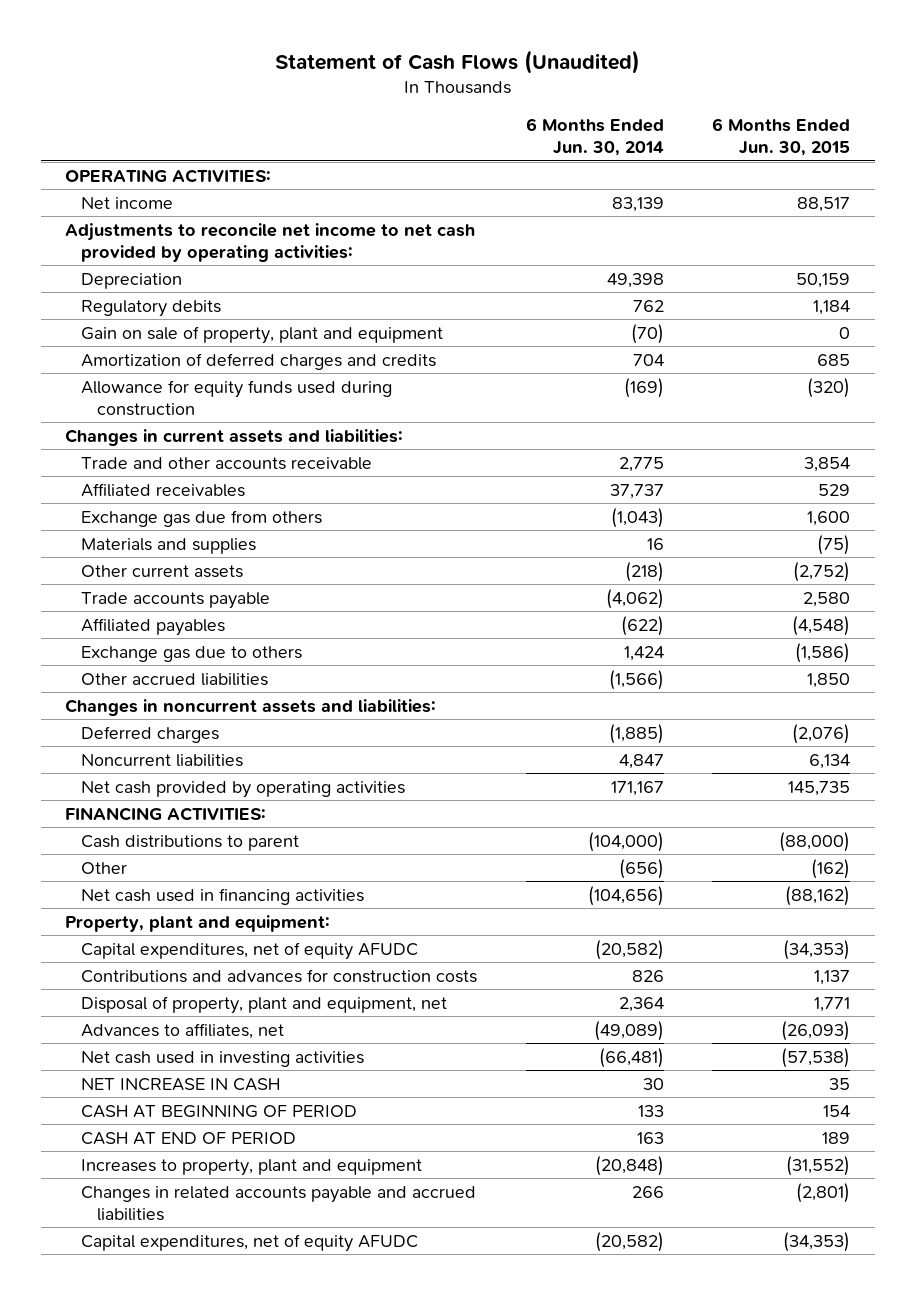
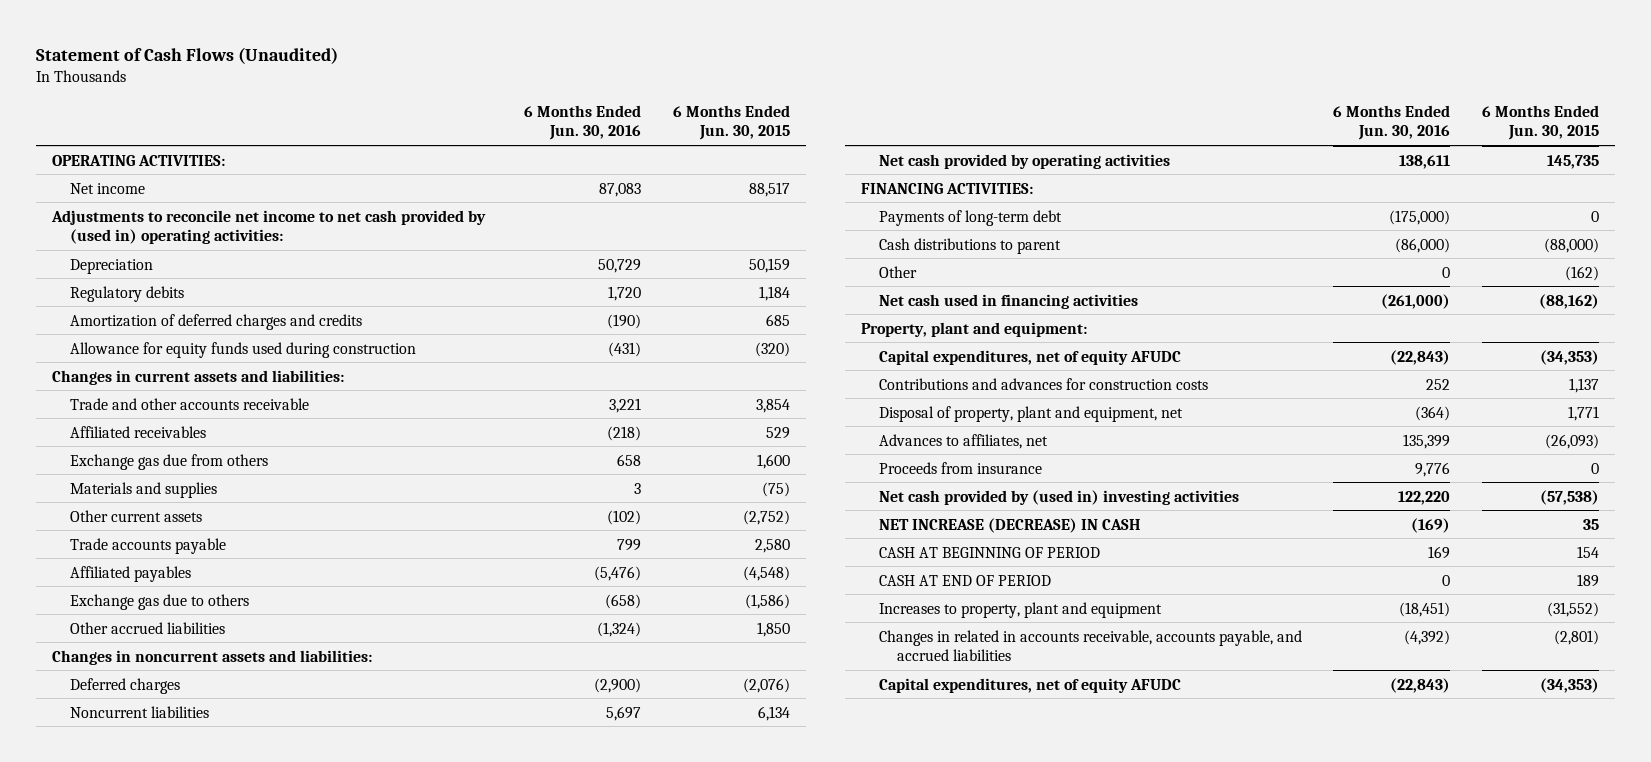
[525,118,664,157] 6 Months Ended Jun. 30, 2014 -> none
none -> [524,105,642,141] 6 Months Ended Jun. 30, 2016
[65,222,476,262] Adjustments to reconcile net income to net cash provided by operating activities: -> [50,209,486,244] Adjustments to reconcile net income to net cash provided by (used in) operating activities:
[80,325,443,344] Gain on sale of property, plant and equipment -> none
none -> [878,209,1062,226] Payments of long-term debt
none -> [878,461,1042,474] Proceeds from insurance
[80,1050,364,1067] Net cash used in investing activities -> [878,489,1239,505] Net cash provided by (used in) investing activities
[80,1077,280,1091] NET INCREASE IN CASH -> [878,517,1141,533] NET INCREASE (DECREASE) IN CASH
[80,1185,476,1221] Changes in related accounts payable and accrued liabilities -> [878,629,1302,661] Changes in related in accounts receivable, accounts payable, and accrued liabilities

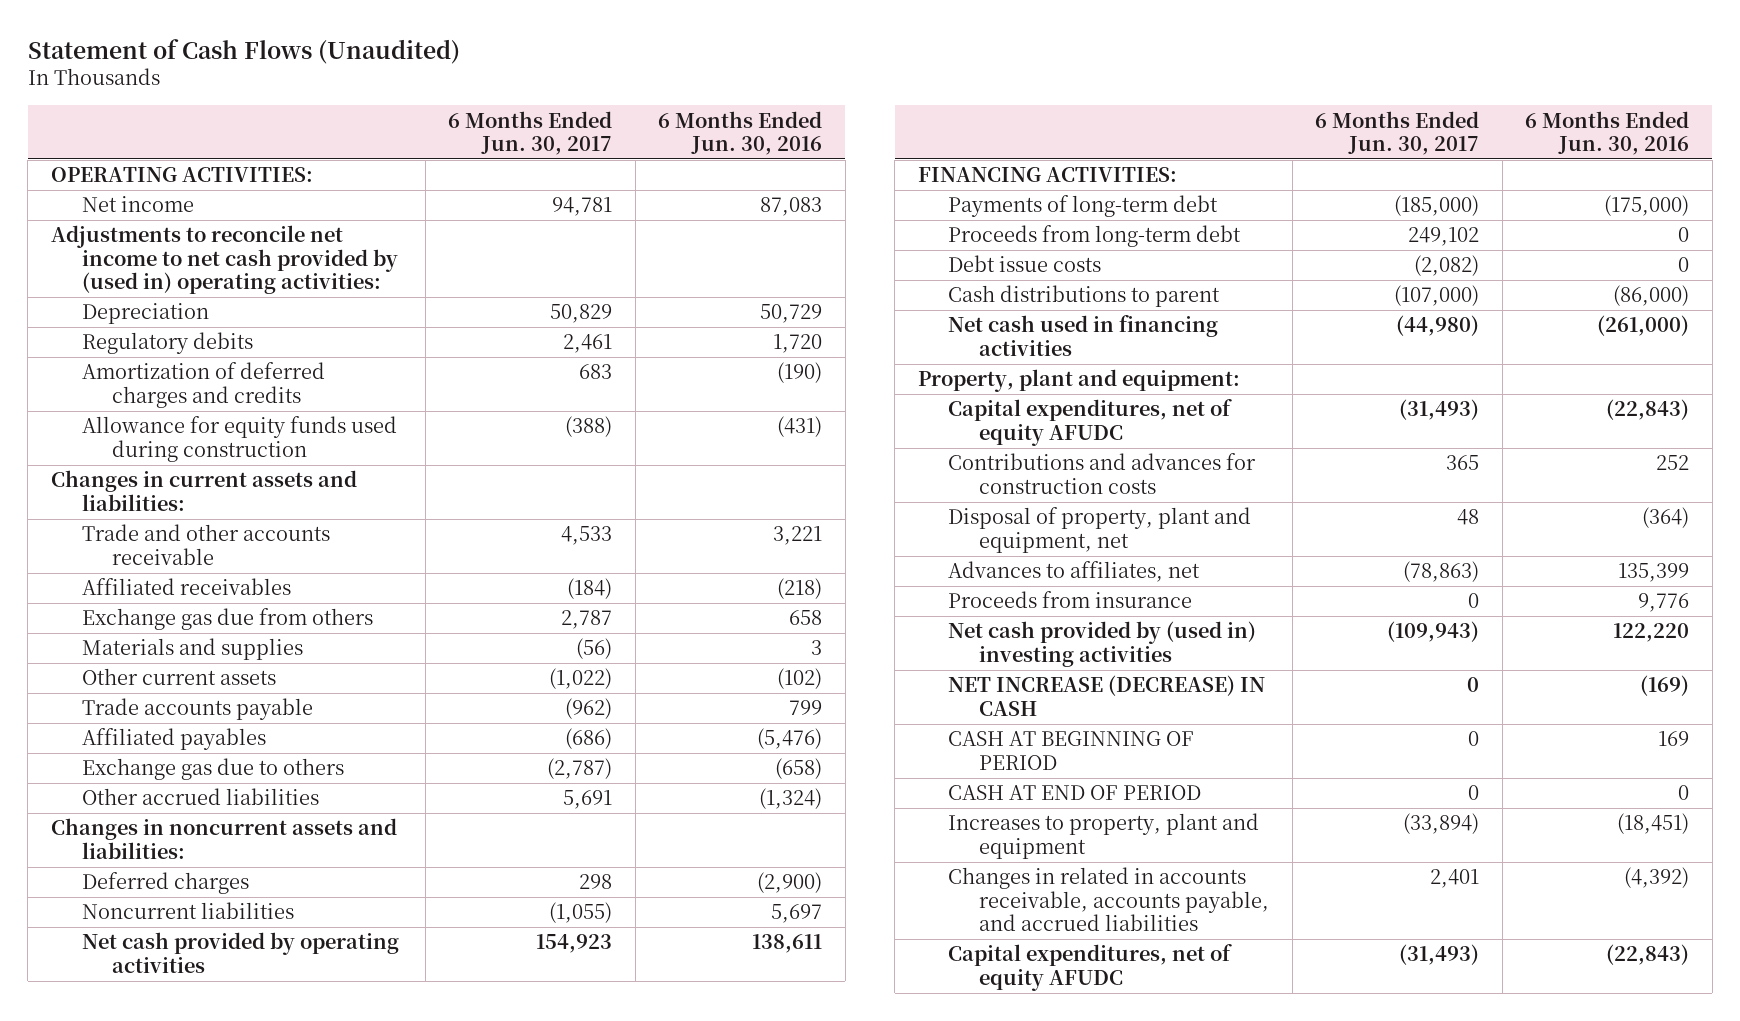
[673,105,791,141] 6 Months Ended Jun. 30, 2015 -> none
none -> [448,110,613,155] 6 Months Ended Jun. 30, 2017
none -> [948,225,1242,248] Proceeds from long-term debt
none -> [948,255,1102,273] Debt issue costs
[878,265,917,278] Other -> none

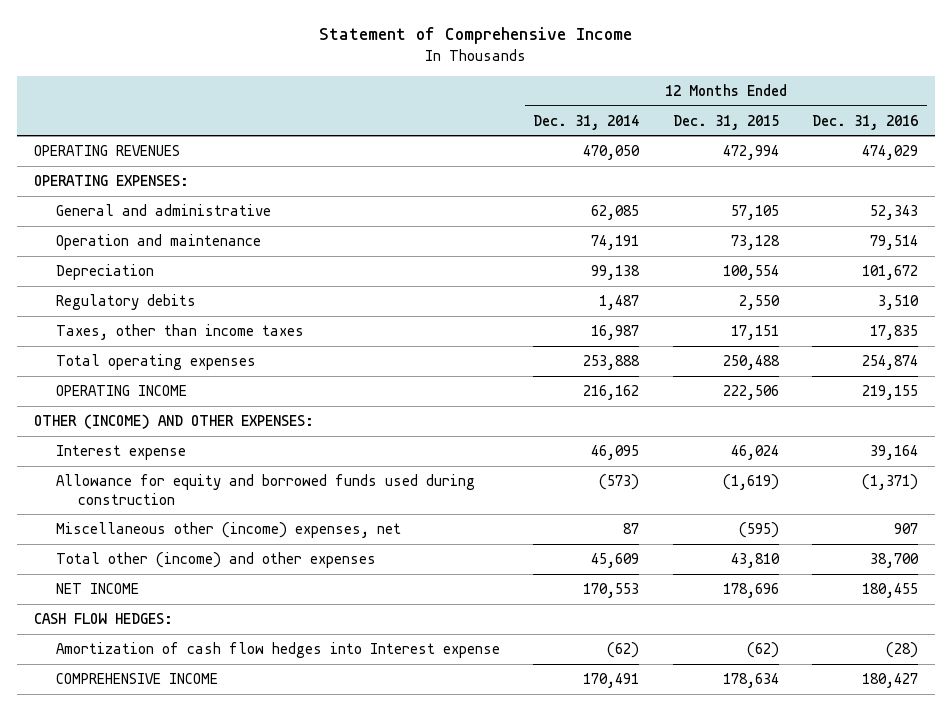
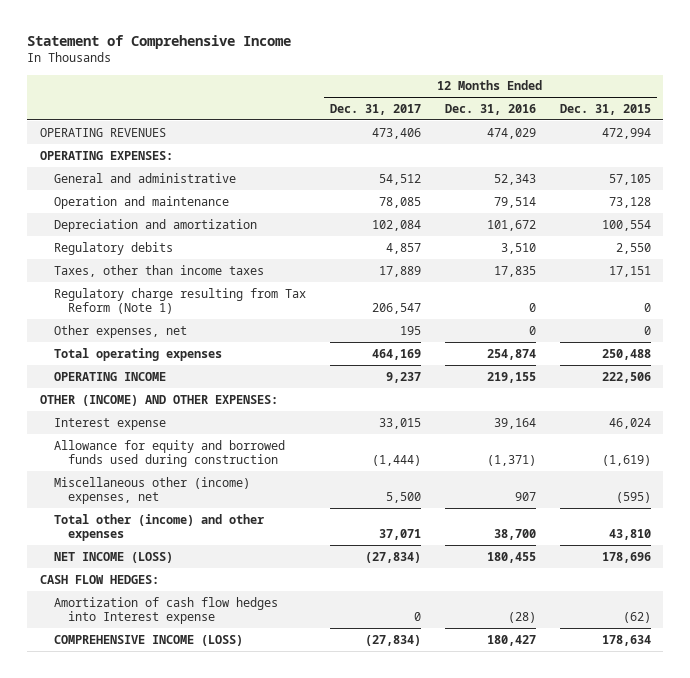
[533,114,640,130] Dec. 31, 2014 -> none
none -> [329,103,421,115] Dec. 31, 2017
[55,264,154,281] Depreciation -> [53,218,257,232] Depreciation and amortization
none -> [53,287,306,315] Regulatory charge resulting from Tax Reform (Note 1)
none -> [53,324,187,338] Other expenses, net
[55,583,139,595] NET INCOME -> [53,551,173,563] NET INCOME (LOSS)
[55,673,218,685] COMPREHENSIVE INCOME -> [53,634,243,646] COMPREHENSIVE INCOME (LOSS)

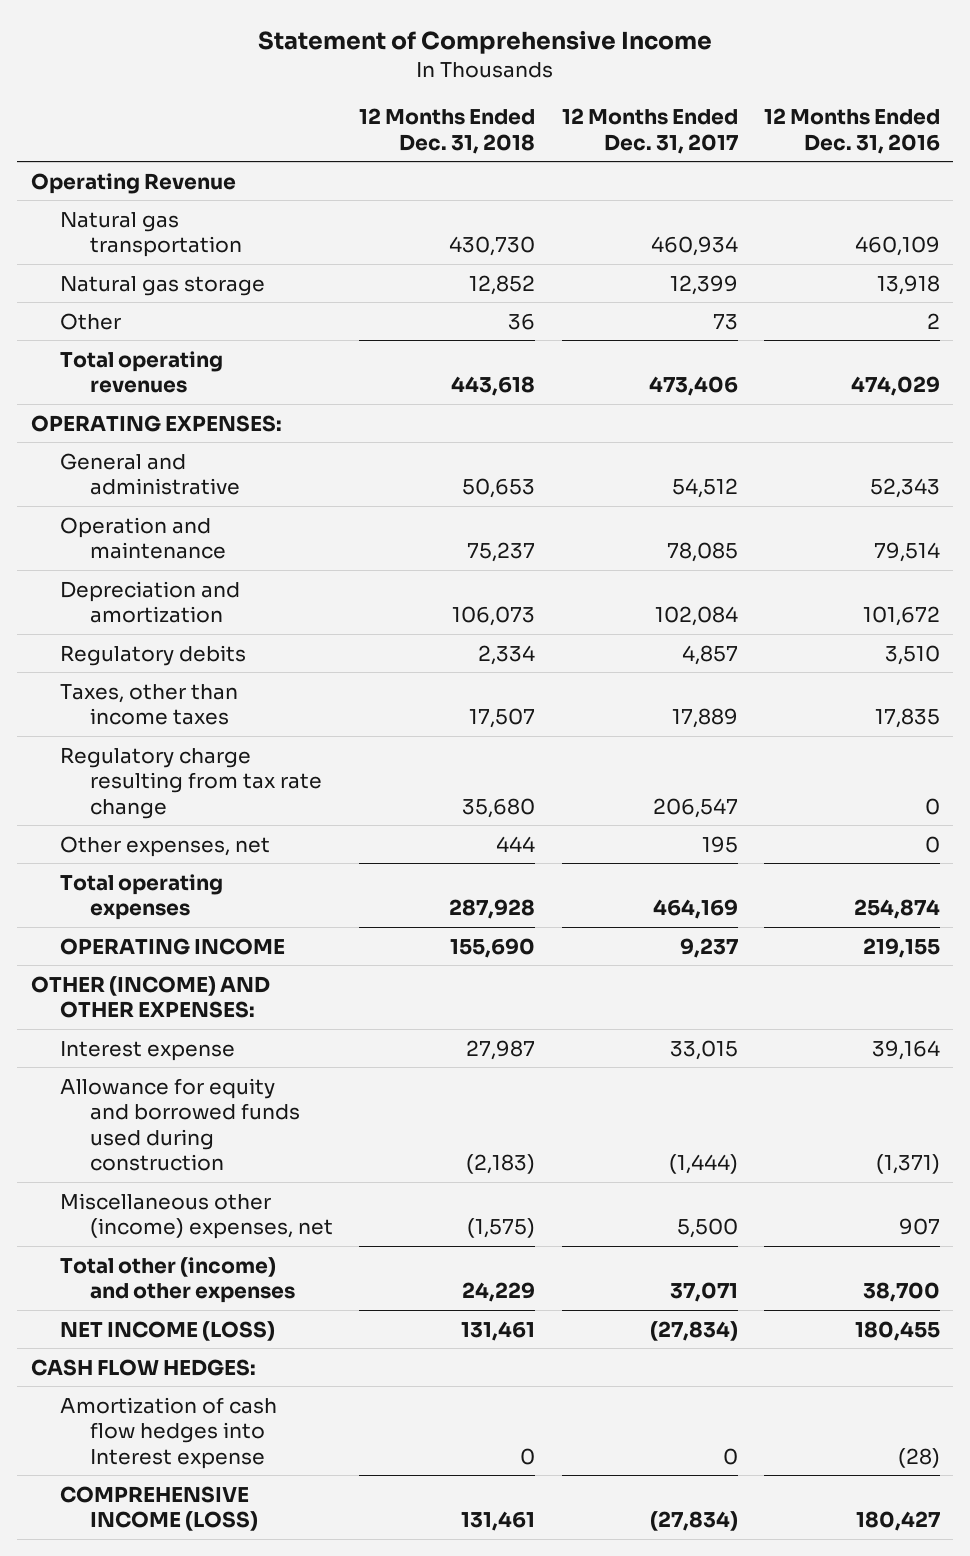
[559,103,651,115] Dec. 31, 2015 -> none
none -> [359,108,536,154] 12 Months Ended Dec. 31, 2018
none -> [30,172,236,194] Operating Revenue
none -> [60,211,242,258] Natural gas transportation
none -> [60,275,266,296] Natural gas storage
none -> [60,312,122,330] Other
[39,127,166,137] OPERATING REVENUES -> [60,350,224,394] Total operating revenues
[53,287,306,315] Regulatory charge resulting from Tax Reform (Note 1) -> [60,746,322,819] Regulatory charge resulting from tax rate change

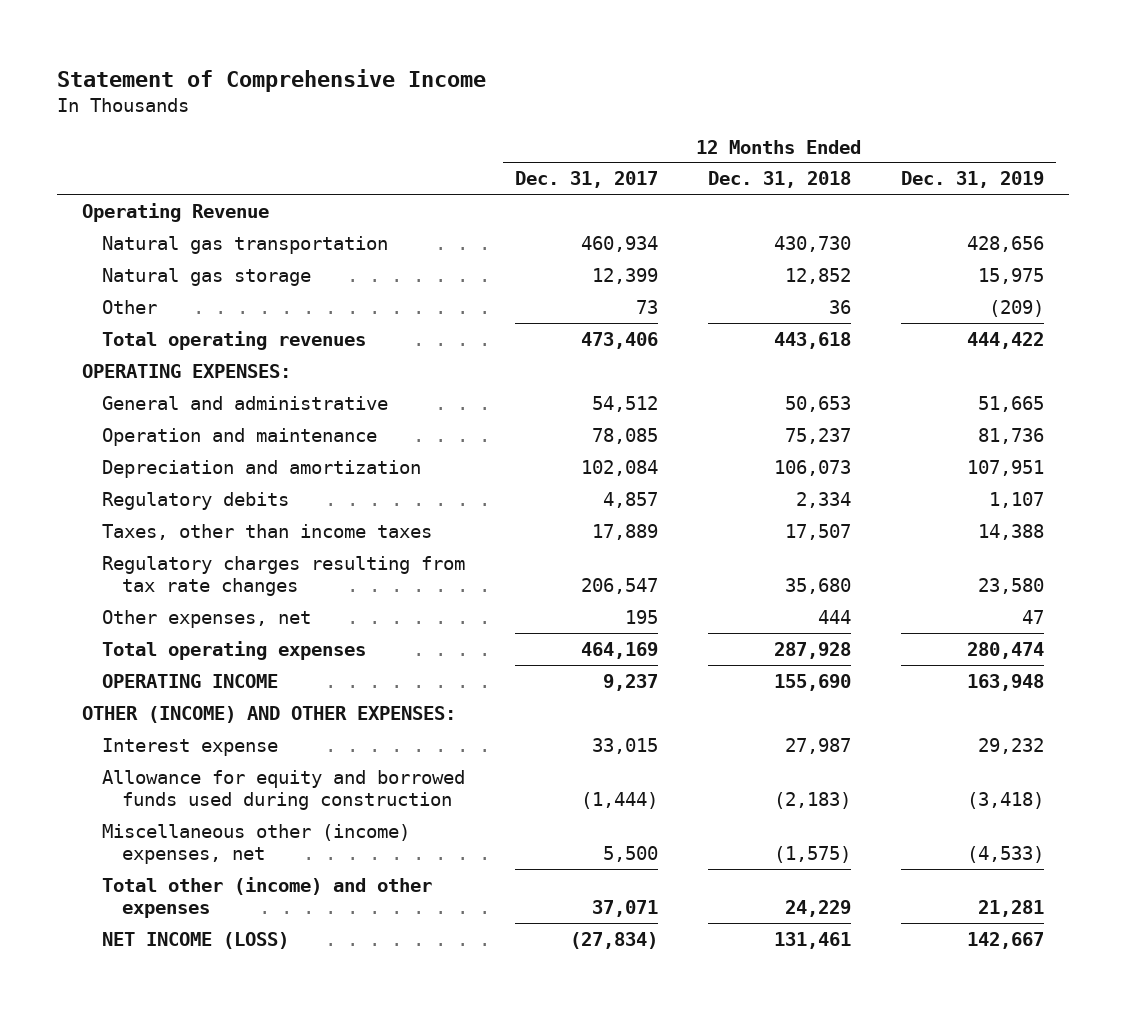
[763,108,940,154] 12 Months Ended Dec. 31, 2016 -> none
none -> [900,171,1044,189] Dec. 31, 2019
[60,746,322,819] Regulatory charge resulting from tax rate change -> [102,555,466,597] Regulatory charges resulting from tax rate changes
[30,1358,256,1376] CASH FLOW HEDGES: -> none
[60,1396,278,1469] Amortization of cash flow hedges into Interest expense -> none
[60,1485,258,1532] COMPREHENSIVE INCOME (LOSS) -> none

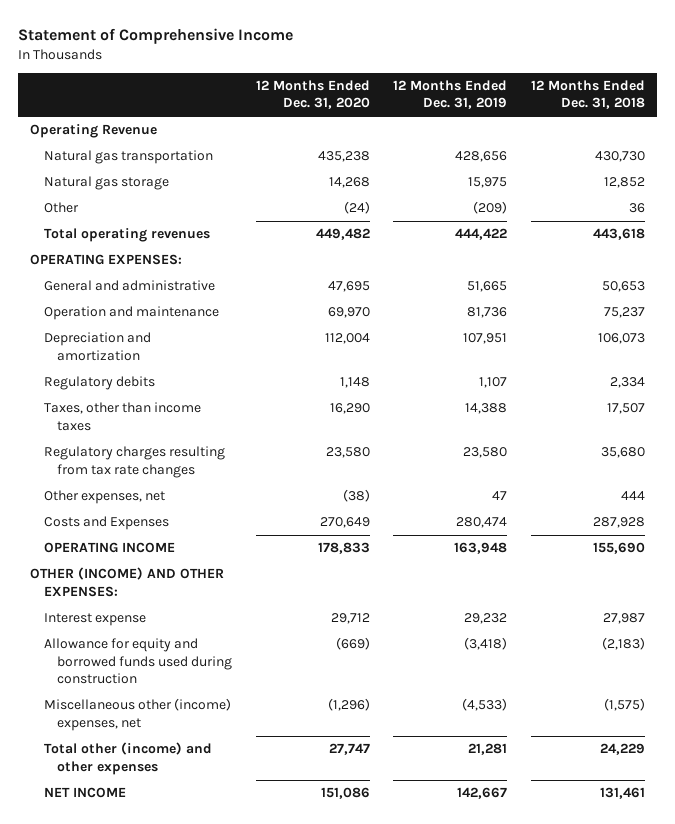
[515,171,659,189] Dec. 31, 2017 -> none
none -> [255,80,370,110] 12 Months Ended Dec. 31, 2020
[102,640,367,660] Total operating expenses -> [43,516,169,531] Costs and Expenses
[102,931,290,949] NET INCOME (LOSS) -> [43,787,126,799] NET INCOME

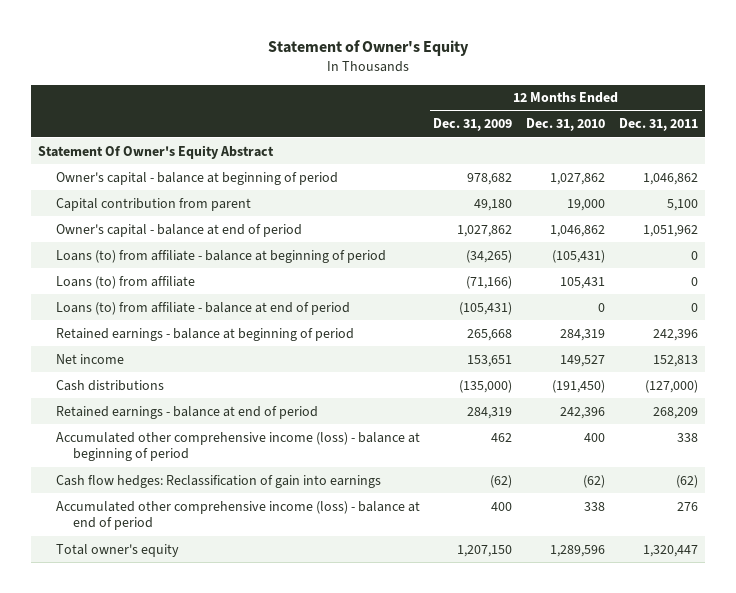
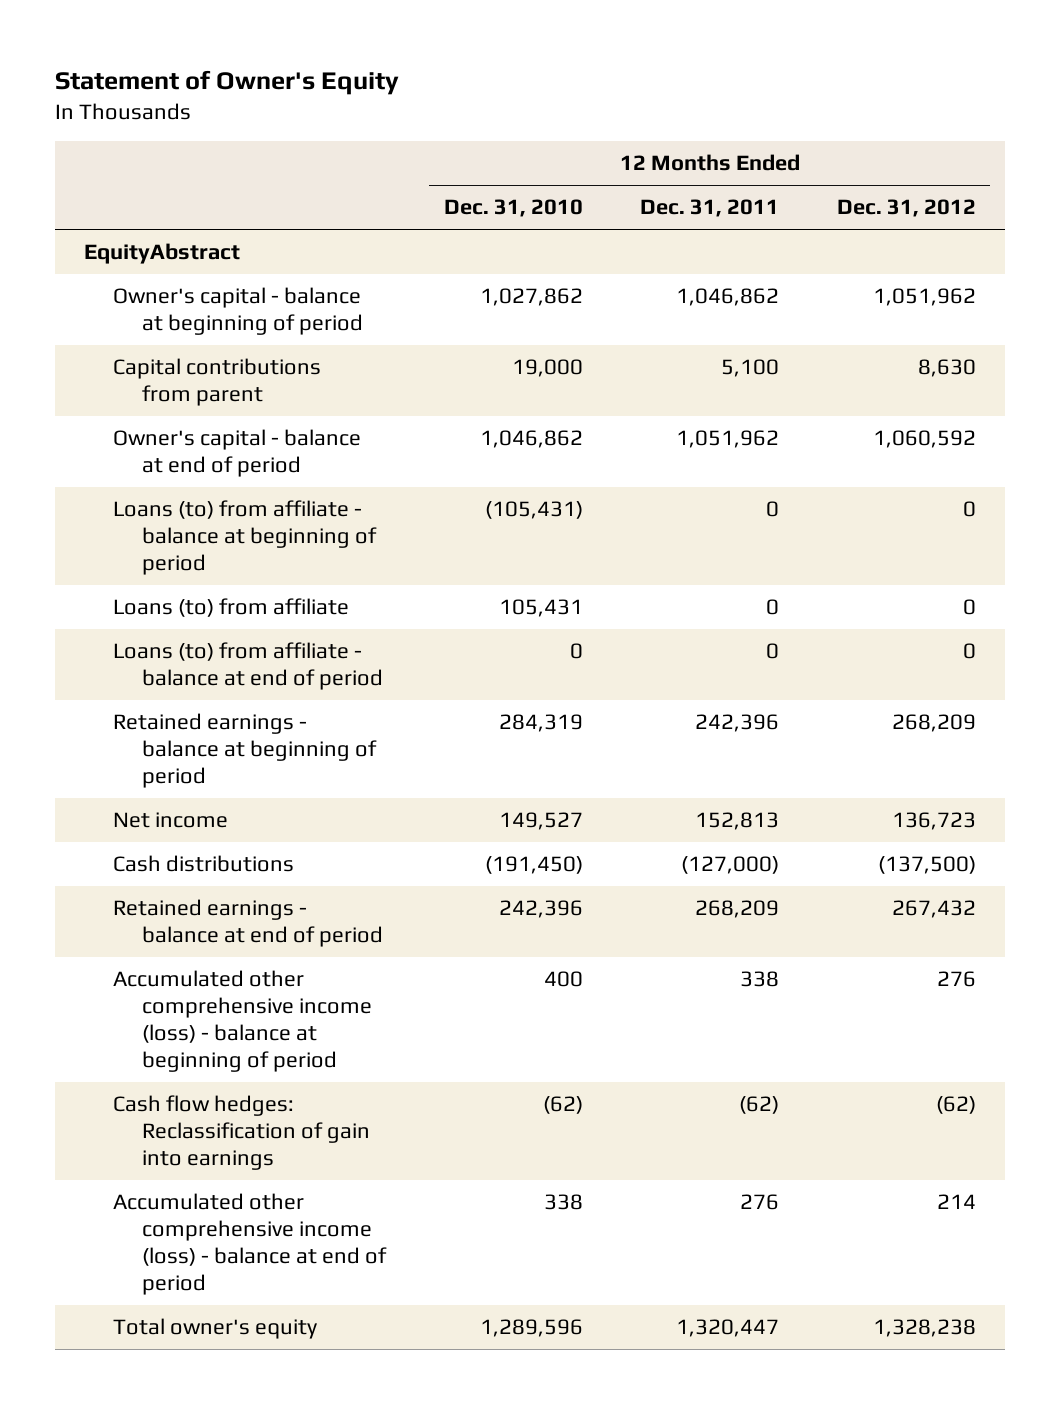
[433,118,513,132] Dec. 31, 2009 -> none
none -> [836,199,976,218] Dec. 31, 2012
[37,144,274,159] Statement Of Owner's Equity Abstract -> none
none -> [83,243,240,265] EquityAbstract
[55,197,251,211] Capital contribution from parent -> [113,358,322,407] Capital contributions from parent

